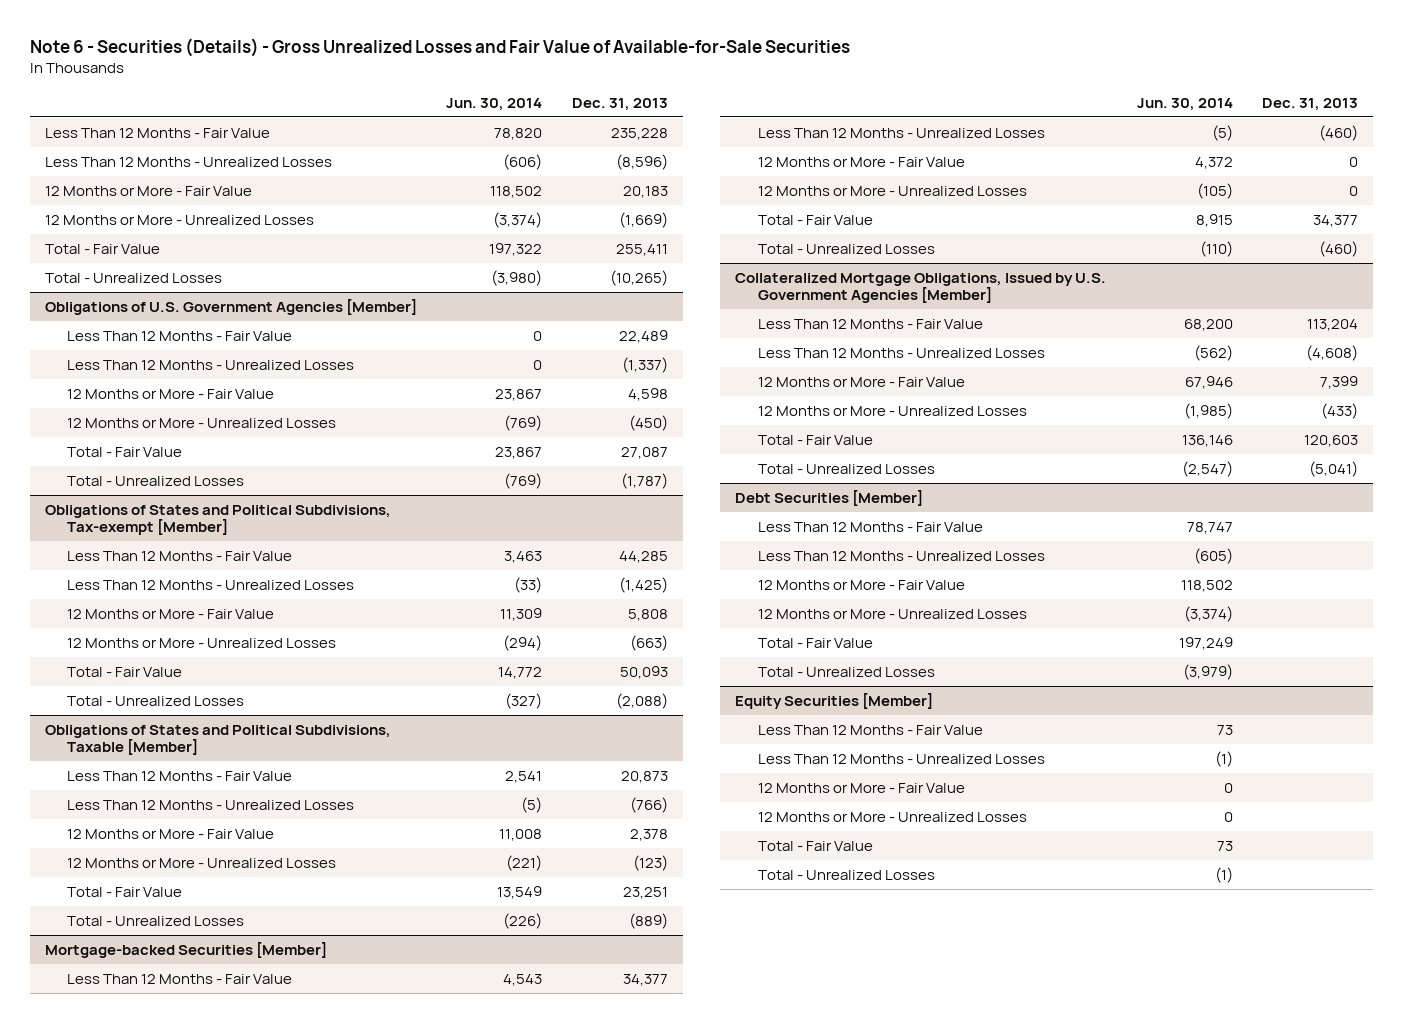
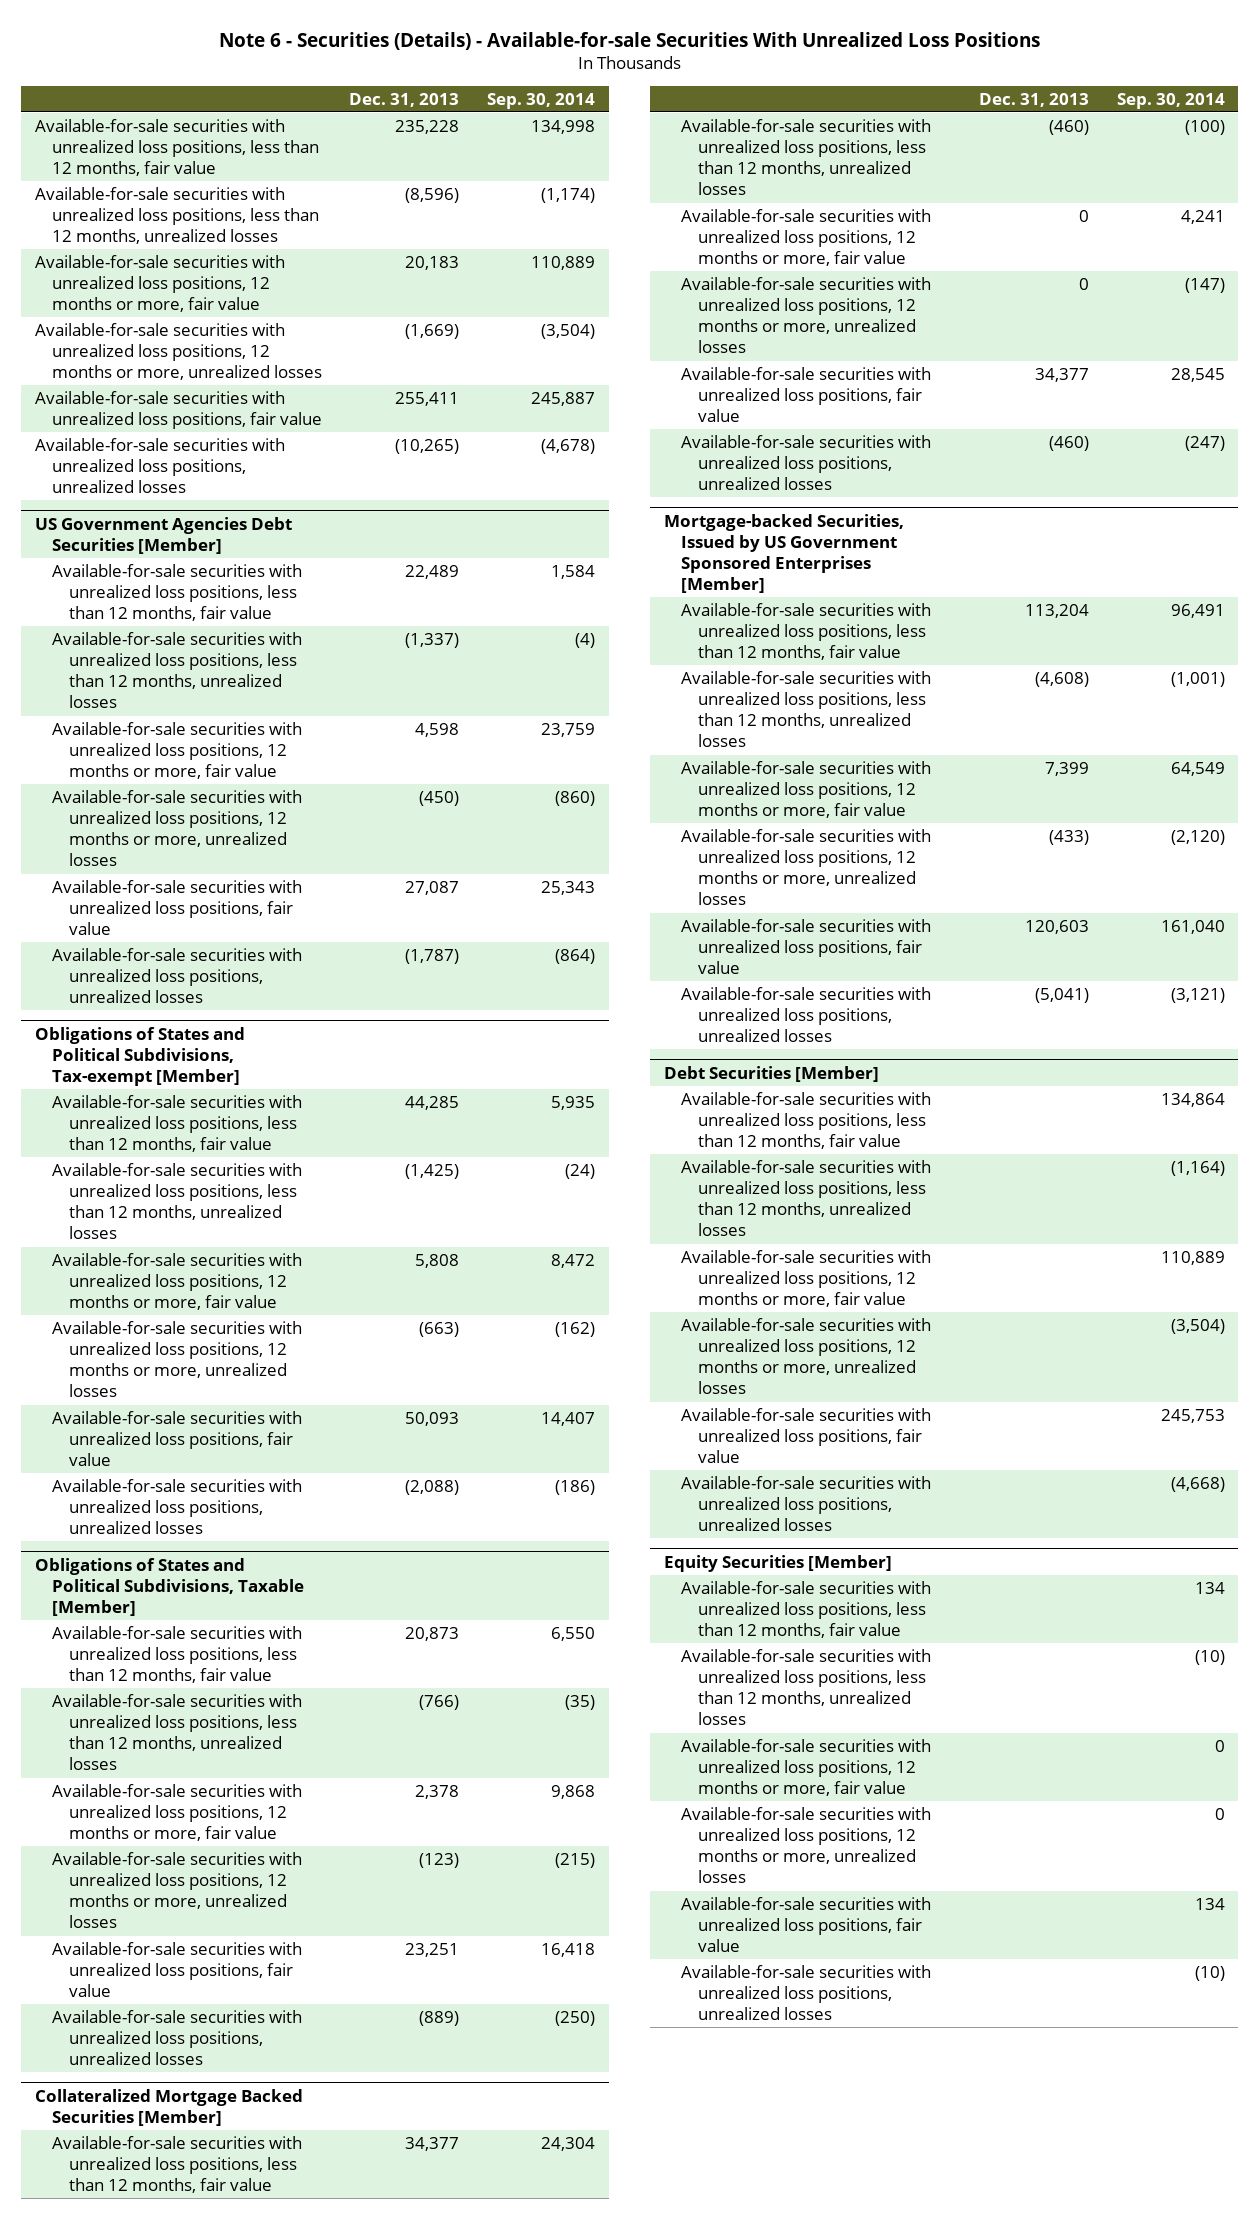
[29,37,850,57] Note 6 - Securities (Details) - Gross Unrealized Losses and Fair Value of Available-for-Sale Securities -> [218,31,1040,50] Note 6 - Securities (Details) - Available-for-sale Securities With Unrealized Loss Positions
[446,97,543,111] Jun. 30, 2014 -> none
none -> [486,92,595,109] Sep. 30, 2014
[44,298,417,315] Obligations of U.S. Government Agencies [Member] -> none
[44,127,270,138] Less Than 12 Months - Fair Value -> [34,119,319,177] Available-for-sale securities with unrealized loss positions, less than 12 months, fair value
[44,156,332,167] Less Than 12 Months - Unrealized Losses -> [34,187,319,245] Available-for-sale securities with unrealized loss positions, less than 12 months, unrealized losses
[44,185,252,196] 12 Months or More - Fair Value -> [34,255,285,313] Available-for-sale securities with unrealized loss positions, 12 months or more, fair value
[44,214,314,225] 12 Months or More - Unrealized Losses -> [34,323,322,381] Available-for-sale securities with unrealized loss positions, 12 months or more, unrealized losses
[44,243,160,254] Total - Fair Value -> [34,391,322,430] Available-for-sale securities with unrealized loss positions, fair value
[44,272,222,283] Total - Unrealized Losses -> [34,438,285,494] Available-for-sale securities with unrealized loss positions, unrealized losses
none -> [34,516,292,554] US Government Agencies Debt Securities [Member]
[67,330,293,341] Less Than 12 Months - Fair Value -> [51,564,302,622] Available-for-sale securities with unrealized loss positions, less than 12 months, fair value
[67,359,355,370] Less Than 12 Months - Unrealized Losses -> [51,632,302,709] Available-for-sale securities with unrealized loss positions, less than 12 months, unrealized losses
[67,388,275,399] 12 Months or More - Fair Value -> [51,722,302,780] Available-for-sale securities with unrealized loss positions, 12 months or more, fair value
[67,417,337,428] 12 Months or More - Unrealized Losses -> [51,790,302,867] Available-for-sale securities with unrealized loss positions, 12 months or more, unrealized losses
[67,446,183,457] Total - Fair Value -> [51,880,302,936] Available-for-sale securities with unrealized loss positions, fair value
[67,475,245,486] Total - Unrealized Losses -> [51,948,302,1004] Available-for-sale securities with unrealized loss positions, unrealized losses
[67,550,293,561] Less Than 12 Months - Fair Value -> [51,1095,302,1153] Available-for-sale securities with unrealized loss positions, less than 12 months, fair value
[67,579,355,590] Less Than 12 Months - Unrealized Losses -> [51,1163,302,1240] Available-for-sale securities with unrealized loss positions, less than 12 months, unrealized losses
[67,608,275,619] 12 Months or More - Fair Value -> [51,1253,302,1311] Available-for-sale securities with unrealized loss positions, 12 months or more, fair value
[67,637,337,648] 12 Months or More - Unrealized Losses -> [51,1321,302,1398] Available-for-sale securities with unrealized loss positions, 12 months or more, unrealized losses
[67,666,183,677] Total - Fair Value -> [51,1411,302,1467] Available-for-sale securities with unrealized loss positions, fair value
[67,695,245,706] Total - Unrealized Losses -> [51,1479,302,1535] Available-for-sale securities with unrealized loss positions, unrealized losses
[734,272,1106,304] Collateralized Mortgage Obligations, Issued by U.S. Government Agencies [Member] -> none
[67,770,293,781] Less Than 12 Months - Fair Value -> [51,1626,302,1684] Available-for-sale securities with unrealized loss positions, less than 12 months, fair value
[67,799,355,810] Less Than 12 Months - Unrealized Losses -> [51,1694,302,1771] Available-for-sale securities with unrealized loss positions, less than 12 months, unrealized losses
[67,828,275,839] 12 Months or More - Fair Value -> [51,1784,302,1842] Available-for-sale securities with unrealized loss positions, 12 months or more, fair value
[67,857,337,868] 12 Months or More - Unrealized Losses -> [51,1852,302,1929] Available-for-sale securities with unrealized loss positions, 12 months or more, unrealized losses
[67,886,183,897] Total - Fair Value -> [51,1942,302,1998] Available-for-sale securities with unrealized loss positions, fair value
[67,915,245,926] Total - Unrealized Losses -> [51,2010,302,2066] Available-for-sale securities with unrealized loss positions, unrealized losses
[44,941,327,958] Mortgage-backed Securities [Member] -> [34,2088,303,2126] Collateralized Mortgage Backed Securities [Member]
[67,973,293,984] Less Than 12 Months - Fair Value -> [51,2136,302,2194] Available-for-sale securities with unrealized loss positions, less than 12 months, fair value
[757,127,1045,138] Less Than 12 Months - Unrealized Losses -> [681,119,932,196] Available-for-sale securities with unrealized loss positions, less than 12 months, unrealized losses
[757,156,965,167] 12 Months or More - Fair Value -> [681,209,932,267] Available-for-sale securities with unrealized loss positions, 12 months or more, fair value
[757,185,1027,196] 12 Months or More - Unrealized Losses -> [681,277,932,354] Available-for-sale securities with unrealized loss positions, 12 months or more, unrealized losses
[757,214,873,225] Total - Fair Value -> [681,367,932,423] Available-for-sale securities with unrealized loss positions, fair value
[757,243,935,254] Total - Unrealized Losses -> [681,435,932,491] Available-for-sale securities with unrealized loss positions, unrealized losses
none -> [664,513,905,593] Mortgage-backed Securities, Issued by US Government Sponsored Enterprises [Member]
[757,318,983,329] Less Than 12 Months - Fair Value -> [681,603,932,661] Available-for-sale securities with unrealized loss positions, less than 12 months, fair value
[757,347,1045,358] Less Than 12 Months - Unrealized Losses -> [681,671,932,748] Available-for-sale securities with unrealized loss positions, less than 12 months, unrealized losses
[757,376,965,387] 12 Months or More - Fair Value -> [681,761,932,819] Available-for-sale securities with unrealized loss positions, 12 months or more, fair value
[757,405,1027,416] 12 Months or More - Unrealized Losses -> [681,829,932,906] Available-for-sale securities with unrealized loss positions, 12 months or more, unrealized losses
[757,434,873,445] Total - Fair Value -> [681,919,932,975] Available-for-sale securities with unrealized loss positions, fair value
[757,463,935,474] Total - Unrealized Losses -> [681,987,932,1043] Available-for-sale securities with unrealized loss positions, unrealized losses
[757,521,983,532] Less Than 12 Months - Fair Value -> [681,1092,932,1150] Available-for-sale securities with unrealized loss positions, less than 12 months, fair value
[757,550,1045,561] Less Than 12 Months - Unrealized Losses -> [681,1160,932,1237] Available-for-sale securities with unrealized loss positions, less than 12 months, unrealized losses
[757,579,965,590] 12 Months or More - Fair Value -> [681,1250,932,1308] Available-for-sale securities with unrealized loss positions, 12 months or more, fair value
[757,608,1027,619] 12 Months or More - Unrealized Losses -> [681,1318,932,1395] Available-for-sale securities with unrealized loss positions, 12 months or more, unrealized losses
[757,637,873,648] Total - Fair Value -> [681,1408,932,1464] Available-for-sale securities with unrealized loss positions, fair value
[757,666,935,677] Total - Unrealized Losses -> [681,1476,932,1532] Available-for-sale securities with unrealized loss positions, unrealized losses
[757,724,983,735] Less Than 12 Months - Fair Value -> [681,1581,932,1639] Available-for-sale securities with unrealized loss positions, less than 12 months, fair value
[757,753,1045,764] Less Than 12 Months - Unrealized Losses -> [681,1649,932,1726] Available-for-sale securities with unrealized loss positions, less than 12 months, unrealized losses
[757,782,965,793] 12 Months or More - Fair Value -> [681,1739,932,1797] Available-for-sale securities with unrealized loss positions, 12 months or more, fair value
[757,811,1027,822] 12 Months or More - Unrealized Losses -> [681,1807,932,1884] Available-for-sale securities with unrealized loss positions, 12 months or more, unrealized losses
[757,840,873,851] Total - Fair Value -> [681,1897,932,1953] Available-for-sale securities with unrealized loss positions, fair value
[757,869,935,880] Total - Unrealized Losses -> [681,1965,932,2021] Available-for-sale securities with unrealized loss positions, unrealized losses

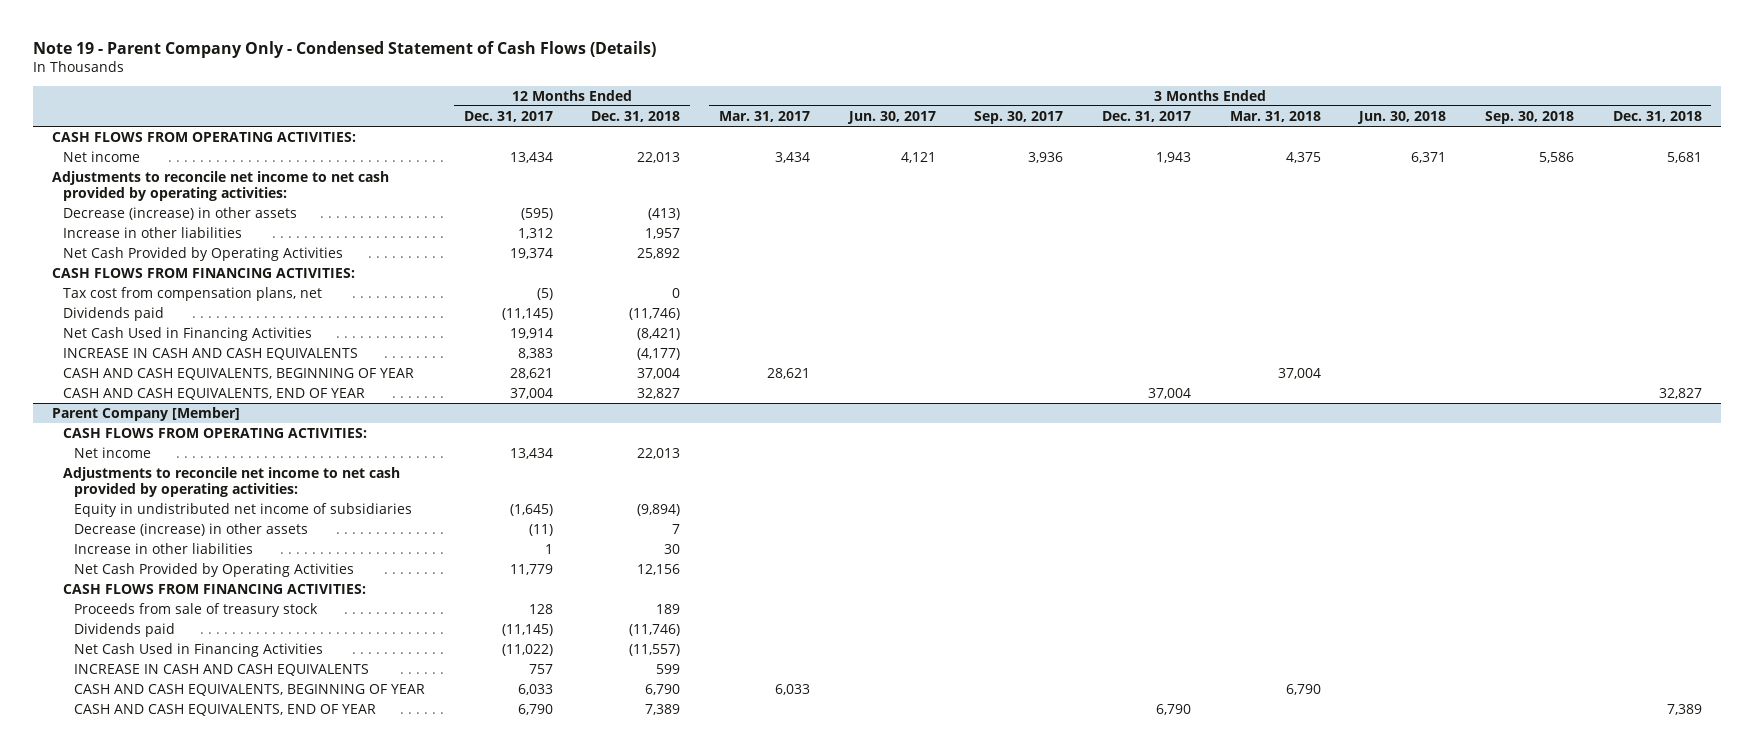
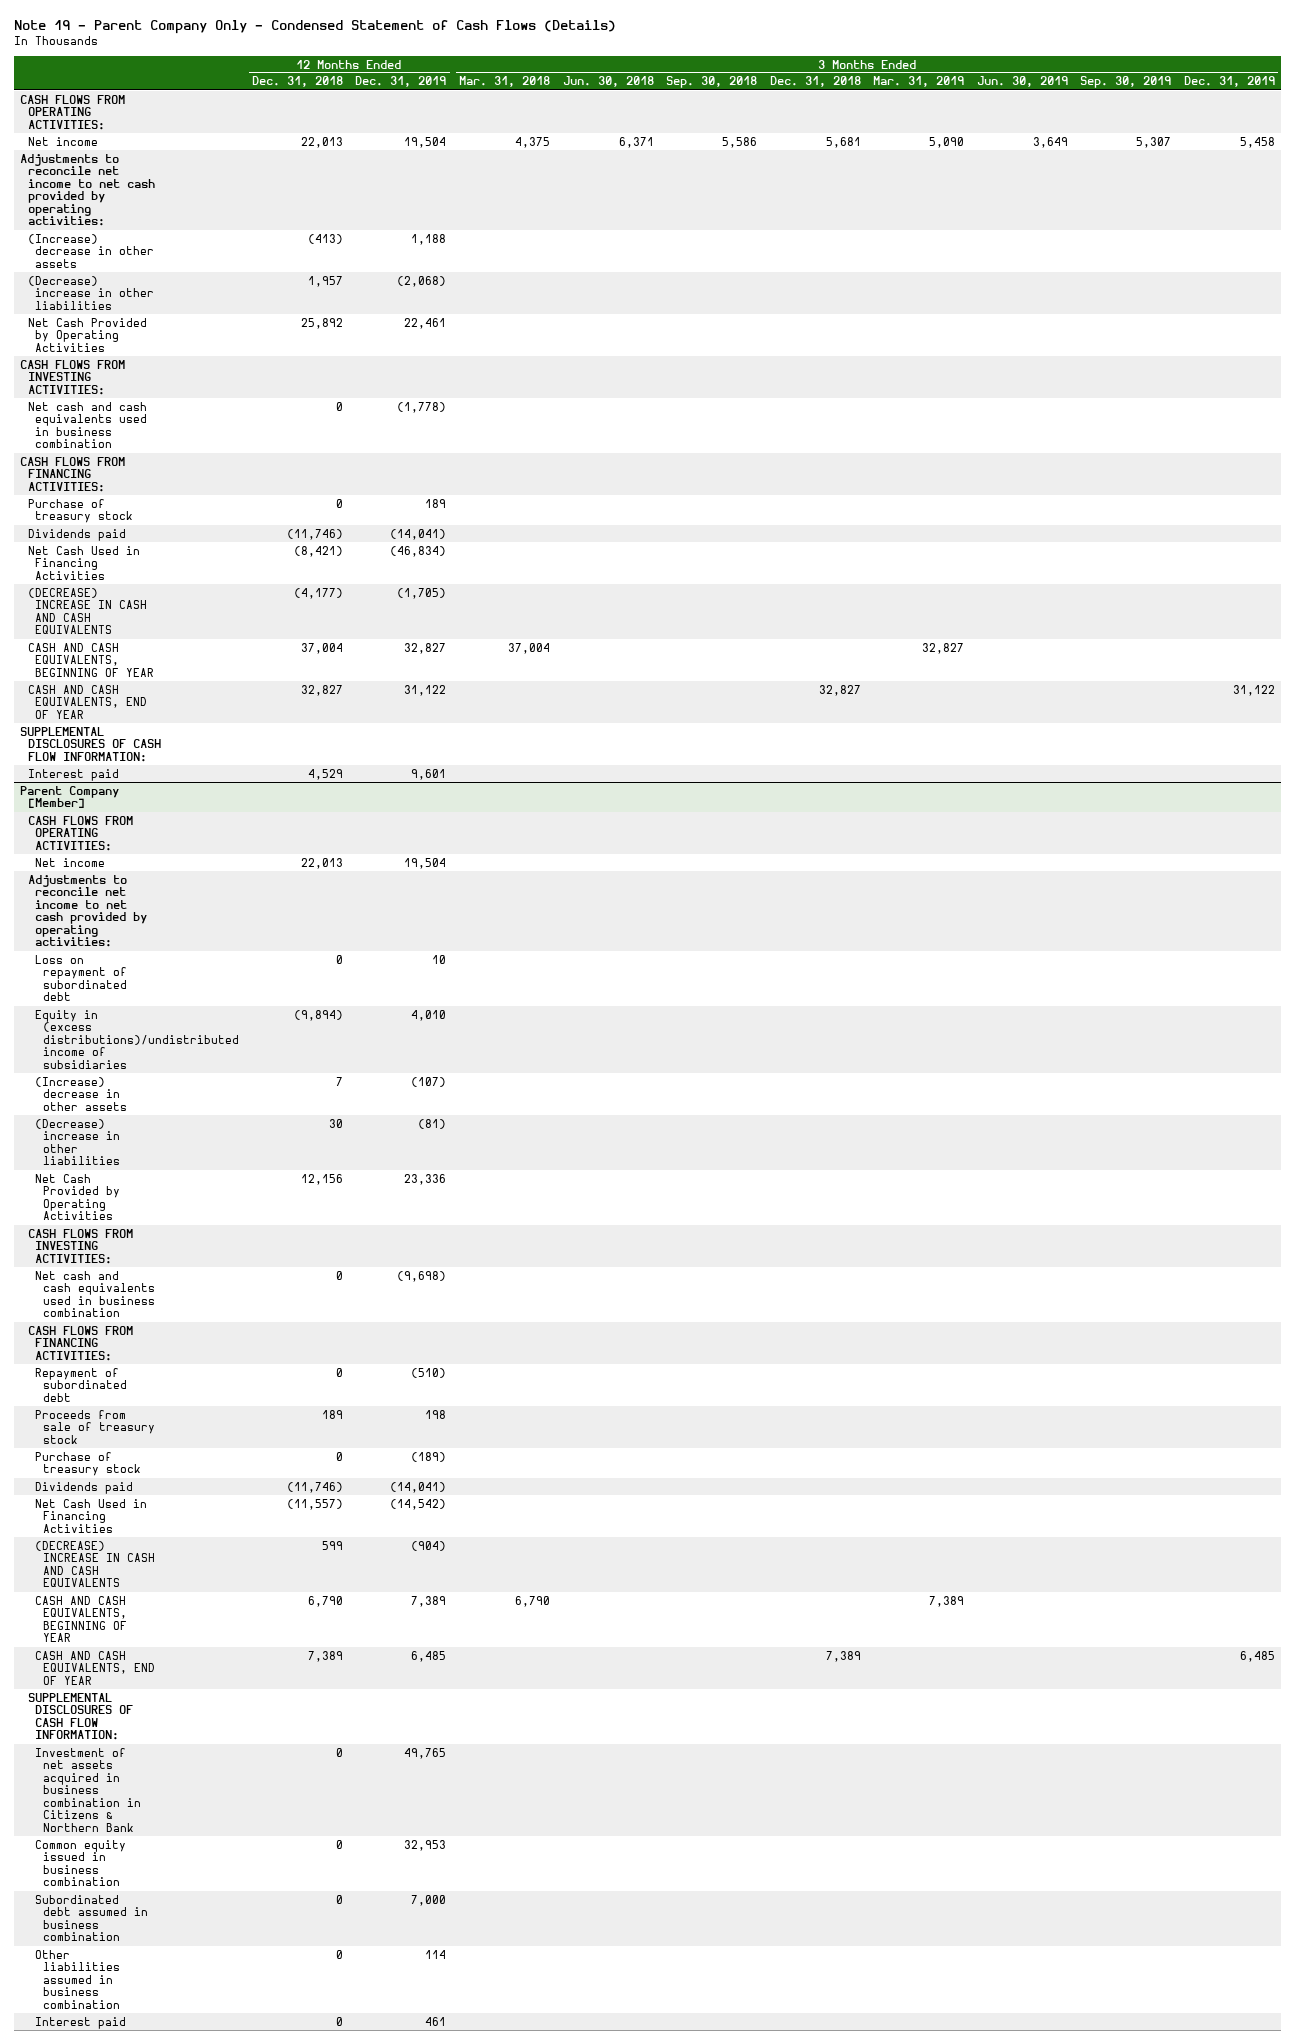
[463,111,553,123] Dec. 31, 2017 -> none
[719,111,811,123] Mar. 31, 2017 -> none
[846,111,936,125] Jun. 30, 2017 -> none
[974,111,1064,125] Sep. 30, 2017 -> none
[1102,111,1192,123] Dec. 31, 2017 -> none
none -> [355,76,447,88] Dec. 31, 2019
none -> [873,76,965,88] Mar. 31, 2019
none -> [976,76,1068,88] Jun. 30, 2019
none -> [1080,76,1172,89] Sep. 30, 2019
none -> [1184,76,1276,88] Dec. 31, 2019
[63,207,298,221] Decrease (increase) in other assets -> [27,233,155,268] (Increase) decrease in other assets
[63,227,243,239] Increase in other liabilities -> [27,275,155,310] (Decrease) increase in other liabilities
none -> [19,359,125,395] CASH FLOWS FROM INVESTING ACTIVITIES:
none -> [27,401,148,449] Net cash and cash equivalents used in business combination
[63,287,323,302] Tax cost from compensation plans, net -> none
none -> [27,498,134,524] Purchase of treasury stock
[63,348,359,361] INCREASE IN CASH AND CASH EQUIVALENTS -> [27,587,148,635] (DECREASE) INCREASE IN CASH AND CASH EQUIVALENTS
none -> [19,726,161,762] SUPPLEMENTAL DISCLOSURES OF CASH FLOW INFORMATION:
none -> [27,768,119,781] Interest paid
none -> [35,954,128,1002] Loss on repayment of subordinated debt
[74,503,413,518] Equity in undistributed net income of subsidiaries -> [35,1009,240,1069] Equity in (excess distributions)/undistributed income of subsidiaries
[74,523,309,537] Decrease (increase) in other assets -> [35,1076,128,1111] (Increase) decrease in other assets
[74,543,254,555] Increase in other liabilities -> [35,1118,121,1166] (Decrease) increase in other liabilities
none -> [27,1228,133,1264] CASH FLOWS FROM INVESTING ACTIVITIES:
none -> [35,1270,156,1318] Net cash and cash equivalents used in business combination
none -> [35,1367,128,1402] Repayment of subordinated debt
none -> [35,1451,142,1477] Purchase of treasury stock
[74,664,370,677] INCREASE IN CASH AND CASH EQUIVALENTS -> [35,1540,156,1588] (DECREASE) INCREASE IN CASH AND CASH EQUIVALENTS
none -> [27,1692,134,1741] SUPPLEMENTAL DISCLOSURES OF CASH FLOW INFORMATION:
none -> [35,1747,142,1833] Investment of net assets acquired in business combination in Citizens & Northern Bank
none -> [35,1839,127,1887] Common equity issued in business combination
none -> [35,1894,149,1942] Subordinated debt assumed in business combination
none -> [35,1949,121,2009] Other liabilities assumed in business combination
none -> [35,2016,127,2029] Interest paid

